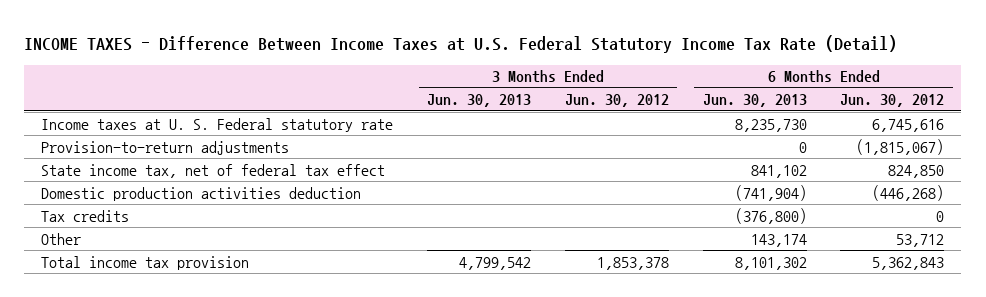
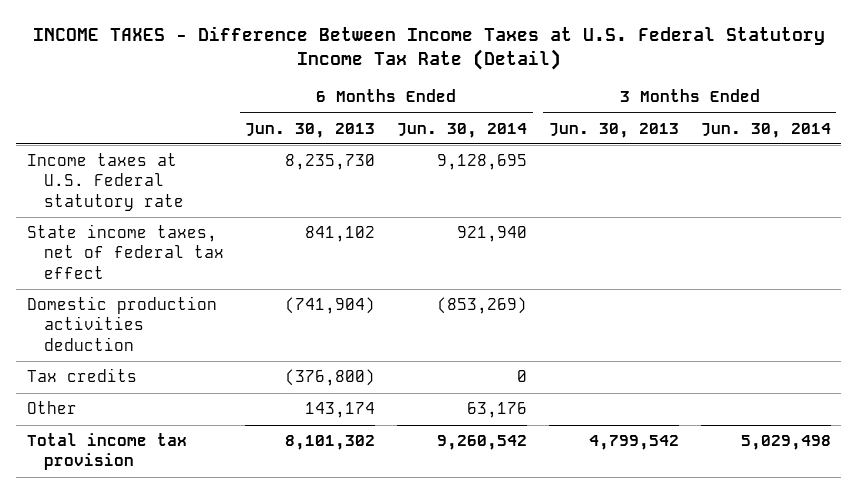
[564,94,669,108] Jun. 30, 2012 -> none
[840,94,945,108] Jun. 30, 2012 -> none
none -> [397,122,528,138] Jun. 30, 2014
none -> [700,122,831,138] Jun. 30, 2014
[41,140,290,155] Provision-to-return adjustments -> none
[41,117,394,132] Income taxes at U. S. Federal statutory rate -> [27,153,184,211] Income taxes at U.S. Federal statutory rate
[41,163,386,178] State income tax, net of federal tax effect -> [27,224,224,279] State income taxes, net of federal tax effect

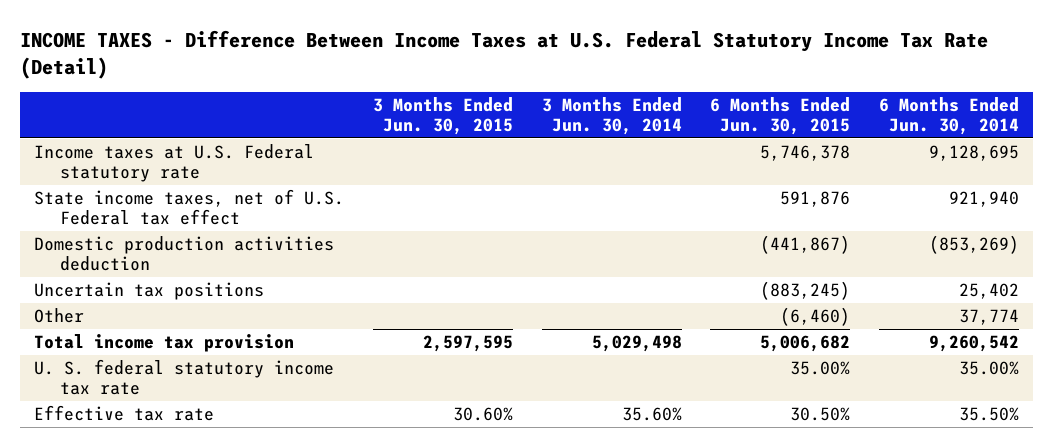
[245,122,376,138] Jun. 30, 2013 -> none
[548,122,679,138] Jun. 30, 2013 -> none
none -> [373,96,514,136] 3 Months Ended Jun. 30, 2015
none -> [710,96,851,136] 6 Months Ended Jun. 30, 2015
[27,224,224,279] State income taxes, net of federal tax effect -> [34,188,345,226] State income taxes, net of U.S. Federal tax effect
[27,368,138,383] Tax credits -> none
none -> [34,281,265,300] Uncertain tax positions
[467,402,528,419] 63,176 -> [959,308,1020,325] 37,774
none -> [34,358,335,396] U. S. federal statutory income tax rate
none -> [34,404,215,421] Effective tax rate

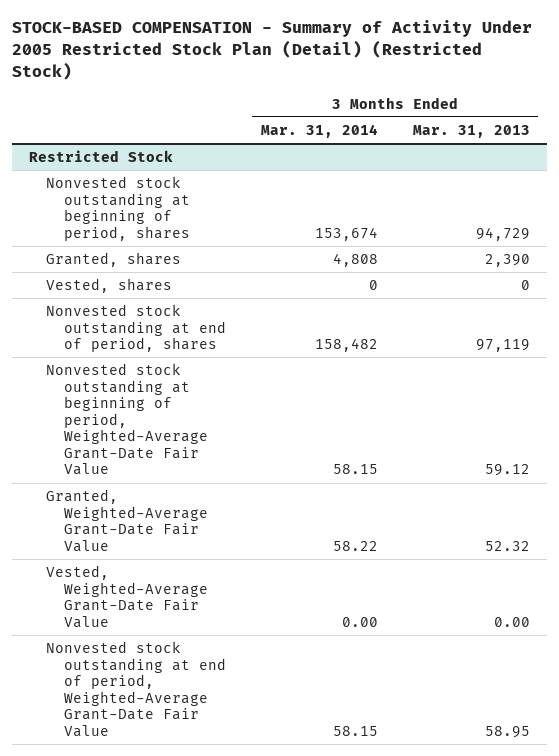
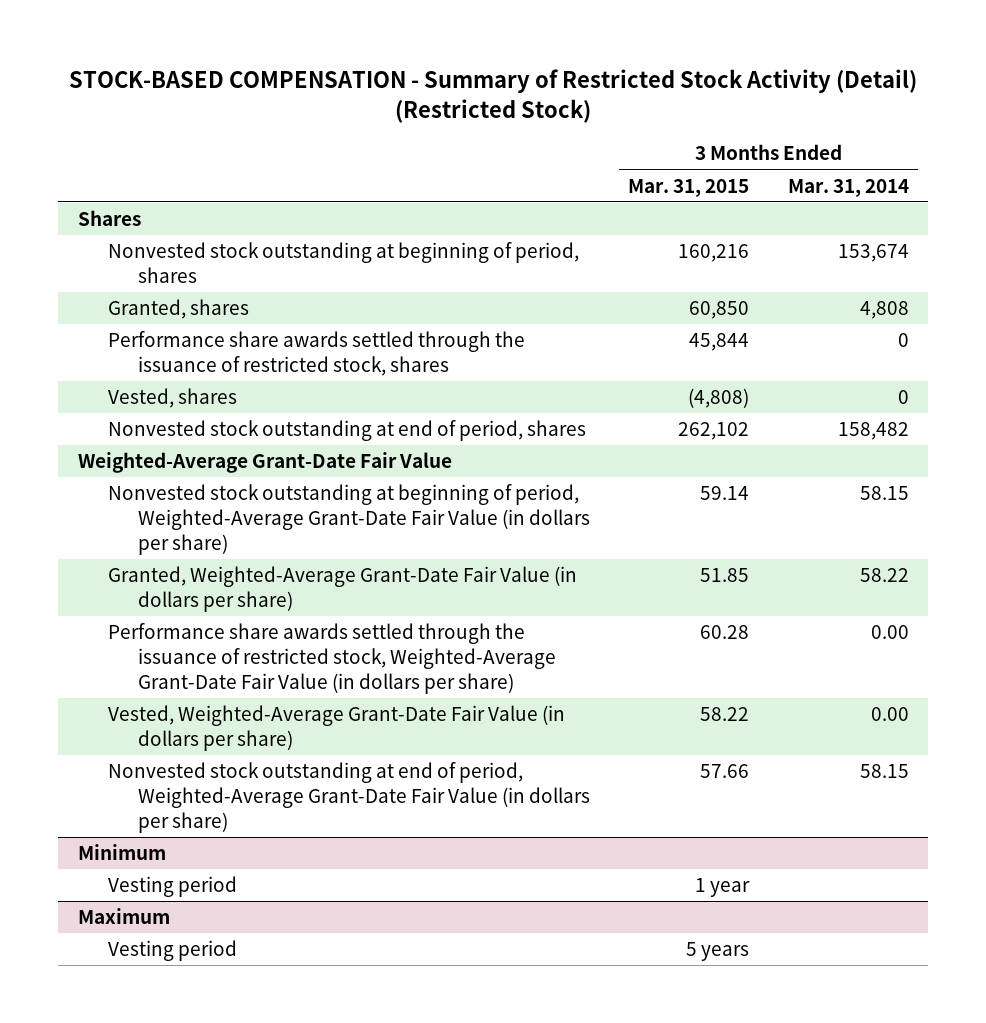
[11,20,532,80] STOCK-BASED COMPENSATION - Summary of Activity Under 2005 Restricted Stock Plan (Detail) (Restricted Stock) -> [69,69,918,123] STOCK-BASED COMPENSATION - Summary of Restricted Stock Activity (Detail) (Restricted Stock)
[412,124,530,138] Mar. 31, 2013 -> none
none -> [628,178,750,197] Mar. 31, 2015
[29,149,174,162] Restricted Stock -> none
none -> [77,210,141,227] Shares
none -> [107,331,525,377] Performance share awards settled through the issuance of restricted stock, shares
none -> [77,452,452,474] Weighted-Average Grant-Date Fair Value
[46,362,208,476] Nonvested stock outstanding at beginning of period, Weighted-Average Grant-Date Fair Value -> [107,484,591,555] Nonvested stock outstanding at beginning of period, Weighted-Average Grant-Date Fair Value (in dollars per share)
[46,488,208,552] Granted, Weighted-Average Grant-Date Fair Value -> [107,566,577,613] Granted, Weighted-Average Grant-Date Fair Value (in dollars per share)
none -> [107,623,557,694] Performance share awards settled through the issuance of restricted stock, Weighted-Average Grant-Date Fair Value (in dollars per share)
[46,564,208,628] Vested, Weighted-Average Grant-Date Fair Value -> [107,705,565,752] Vested, Weighted-Average Grant-Date Fair Value (in dollars per share)
[46,640,226,737] Nonvested stock outstanding at end of period, Weighted-Average Grant-Date Fair Value -> [107,762,591,833] Nonvested stock outstanding at end of period, Weighted-Average Grant-Date Fair Value (in dollars per share)
none -> [77,844,166,861] Minimum
none -> [107,876,237,898] Vesting period
none -> [77,908,170,925] Maximum
none -> [107,940,237,962] Vesting period

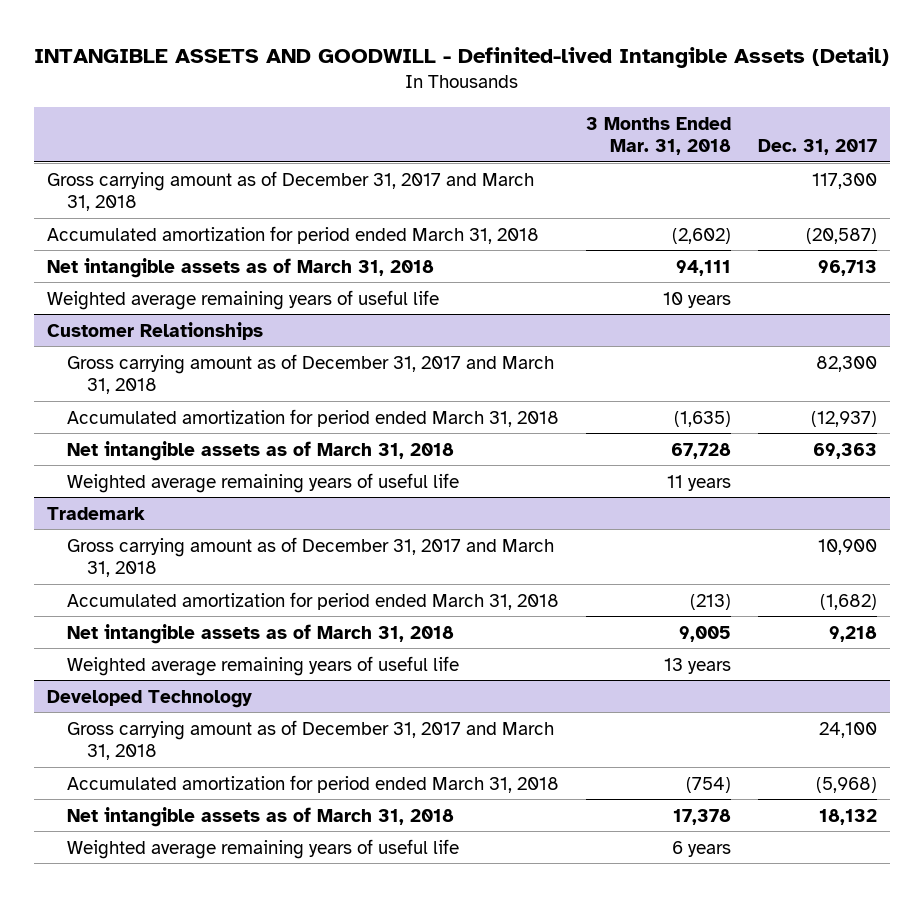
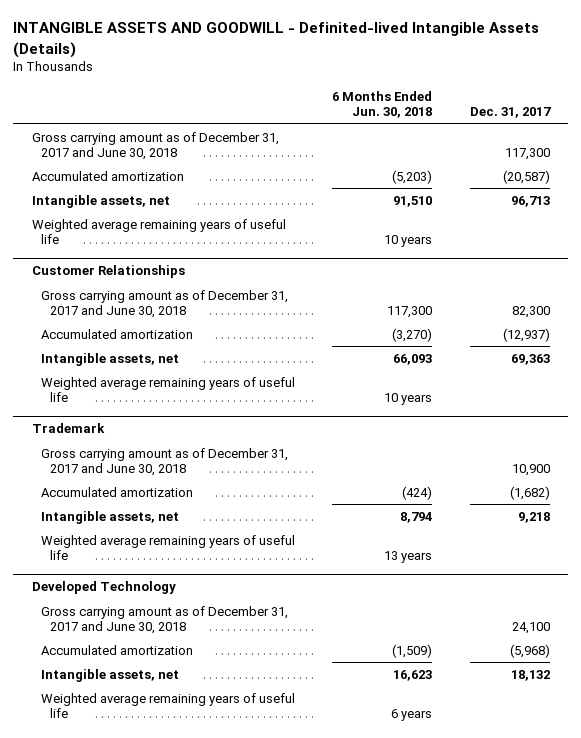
[34,47,890,69] INTANGIBLE ASSETS AND GOODWILL - Definited-lived Intangible Assets (Detail) -> [13,22,540,58] INTANGIBLE ASSETS AND GOODWILL - Definited-lived Intangible Assets (Details)
[586,116,732,156] 3 Months Ended Mar. 31, 2018 -> none
none -> [332,91,433,119] 6 Months Ended Jun. 30, 2018
[47,170,535,211] Gross carrying amount as of December 31, 2017 and March 31, 2018 -> [31,131,279,160] Gross carrying amount as of December 31, 2017 and June 30, 2018
[47,225,540,244] Accumulated amortization for period ended March 31, 2018 -> [31,170,184,181] Accumulated amortization
[47,257,435,278] Net intangible assets as of March 31, 2018 -> [31,194,170,208] Intangible assets, net
[67,353,555,394] Gross carrying amount as of December 31, 2017 and March 31, 2018 -> [41,289,289,318] Gross carrying amount as of December 31, 2017 and June 30, 2018
[67,408,560,427] Accumulated amortization for period ended March 31, 2018 -> [41,328,194,339] Accumulated amortization
[67,440,455,461] Net intangible assets as of March 31, 2018 -> [41,352,180,366] Intangible assets, net
[67,536,555,577] Gross carrying amount as of December 31, 2017 and March 31, 2018 -> [41,447,289,476] Gross carrying amount as of December 31, 2017 and June 30, 2018
[67,591,560,610] Accumulated amortization for period ended March 31, 2018 -> [41,486,194,497] Accumulated amortization
[67,623,455,644] Net intangible assets as of March 31, 2018 -> [41,510,180,524] Intangible assets, net
[67,719,555,760] Gross carrying amount as of December 31, 2017 and March 31, 2018 -> [41,605,289,634] Gross carrying amount as of December 31, 2017 and June 30, 2018
[67,774,560,793] Accumulated amortization for period ended March 31, 2018 -> [41,644,194,655] Accumulated amortization
[67,806,455,827] Net intangible assets as of March 31, 2018 -> [41,668,180,682] Intangible assets, net

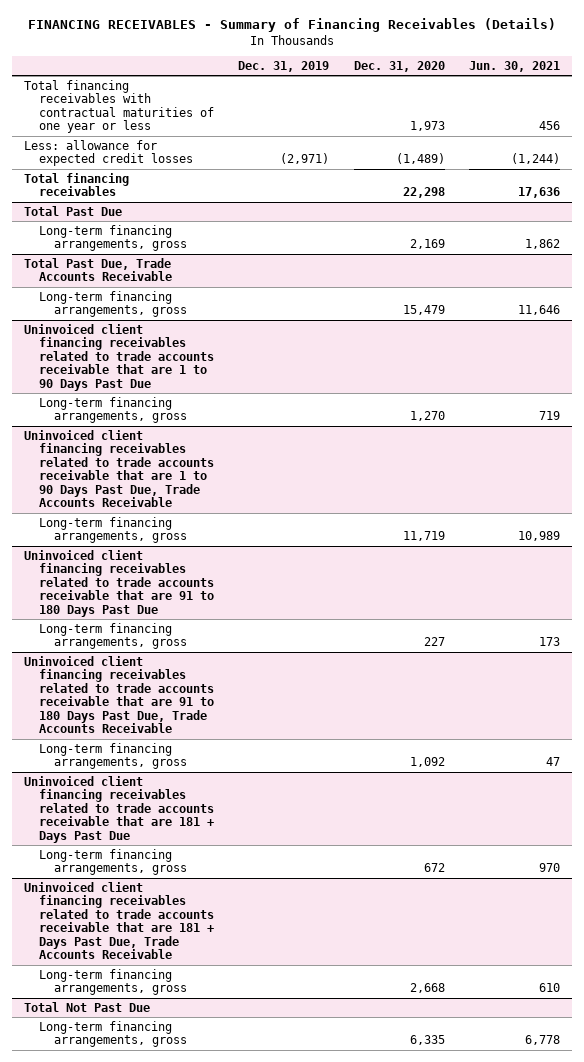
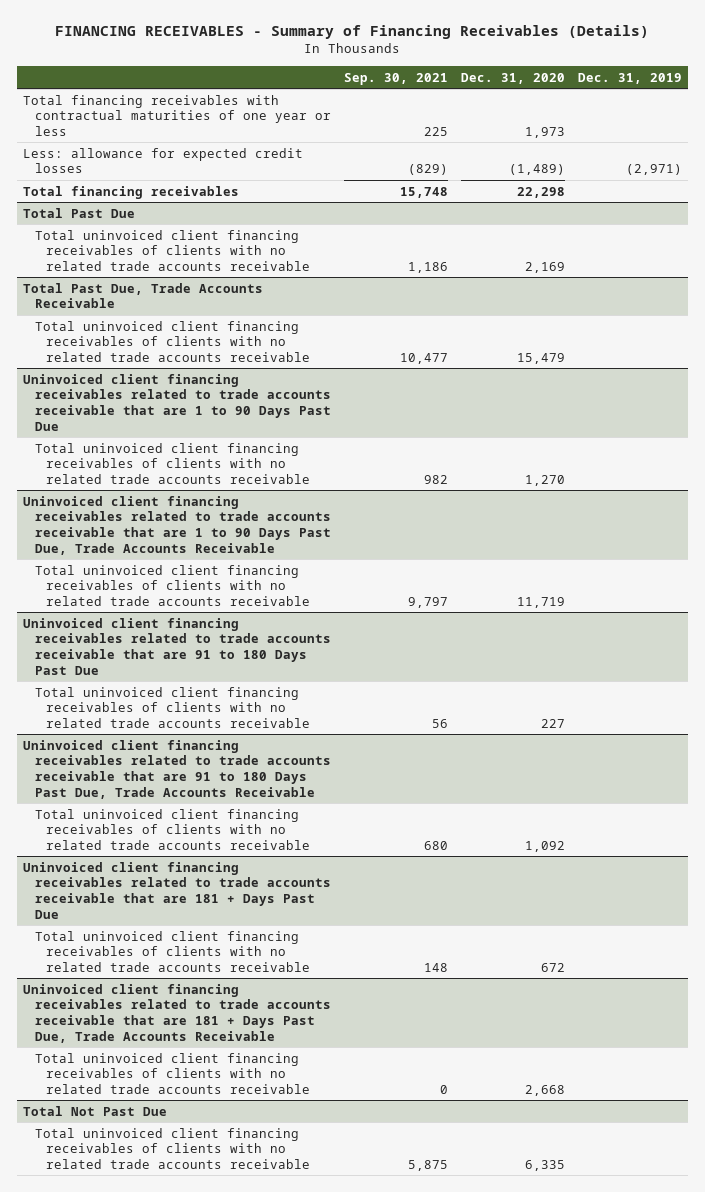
[468,60,560,72] Jun. 30, 2021 -> none
none -> [343,72,448,85] Sep. 30, 2021
[38,224,188,252] Long-term financing arrangements, gross -> [34,229,311,271] Total uninvoiced client financing receivables of clients with no related trade accounts receivable
[38,290,188,318] Long-term financing arrangements, gross -> [34,320,311,362] Total uninvoiced client financing receivables of clients with no related trade accounts receivable
[38,396,188,424] Long-term financing arrangements, gross -> [34,442,311,484] Total uninvoiced client financing receivables of clients with no related trade accounts receivable
[38,516,188,544] Long-term financing arrangements, gross -> [34,564,311,606] Total uninvoiced client financing receivables of clients with no related trade accounts receivable
[38,622,188,650] Long-term financing arrangements, gross -> [34,686,311,728] Total uninvoiced client financing receivables of clients with no related trade accounts receivable
[38,742,188,770] Long-term financing arrangements, gross -> [34,808,311,850] Total uninvoiced client financing receivables of clients with no related trade accounts receivable
[38,848,188,876] Long-term financing arrangements, gross -> [34,930,311,972] Total uninvoiced client financing receivables of clients with no related trade accounts receivable
[38,968,188,996] Long-term financing arrangements, gross -> [34,1052,311,1094] Total uninvoiced client financing receivables of clients with no related trade accounts receivable
[38,1020,188,1048] Long-term financing arrangements, gross -> [34,1127,311,1169] Total uninvoiced client financing receivables of clients with no related trade accounts receivable

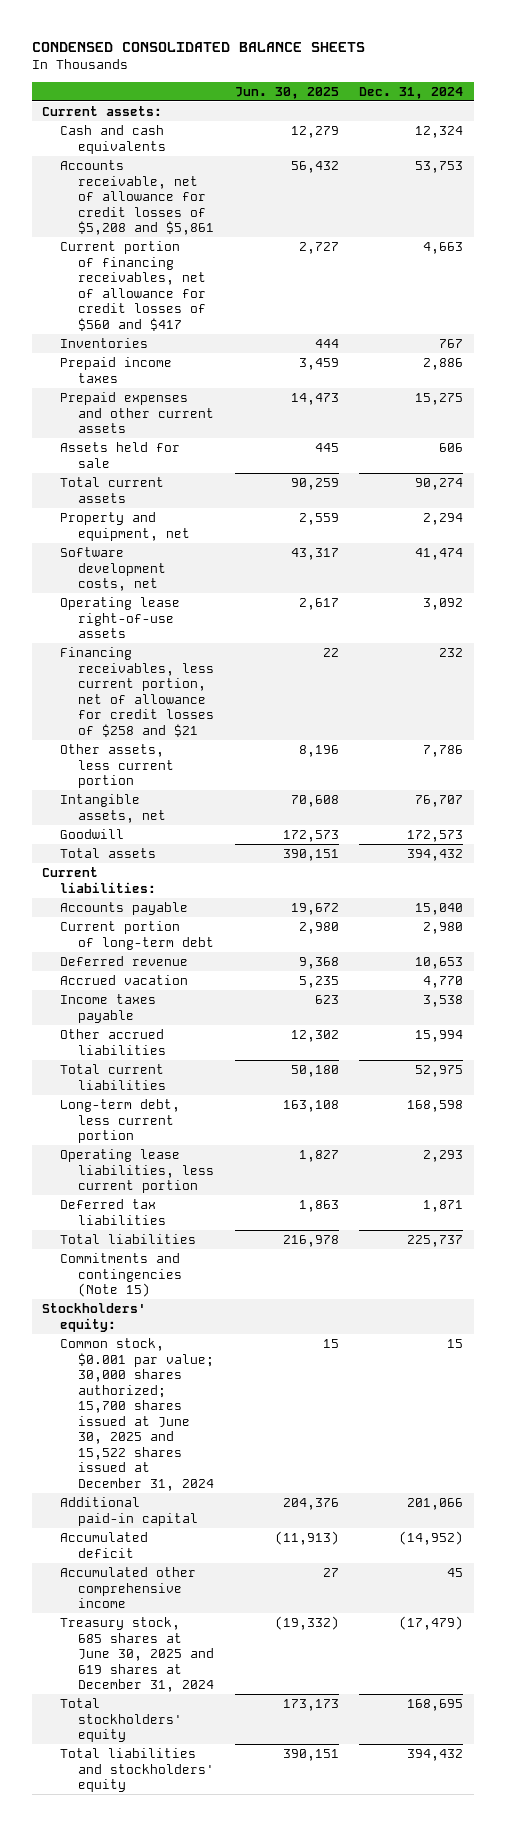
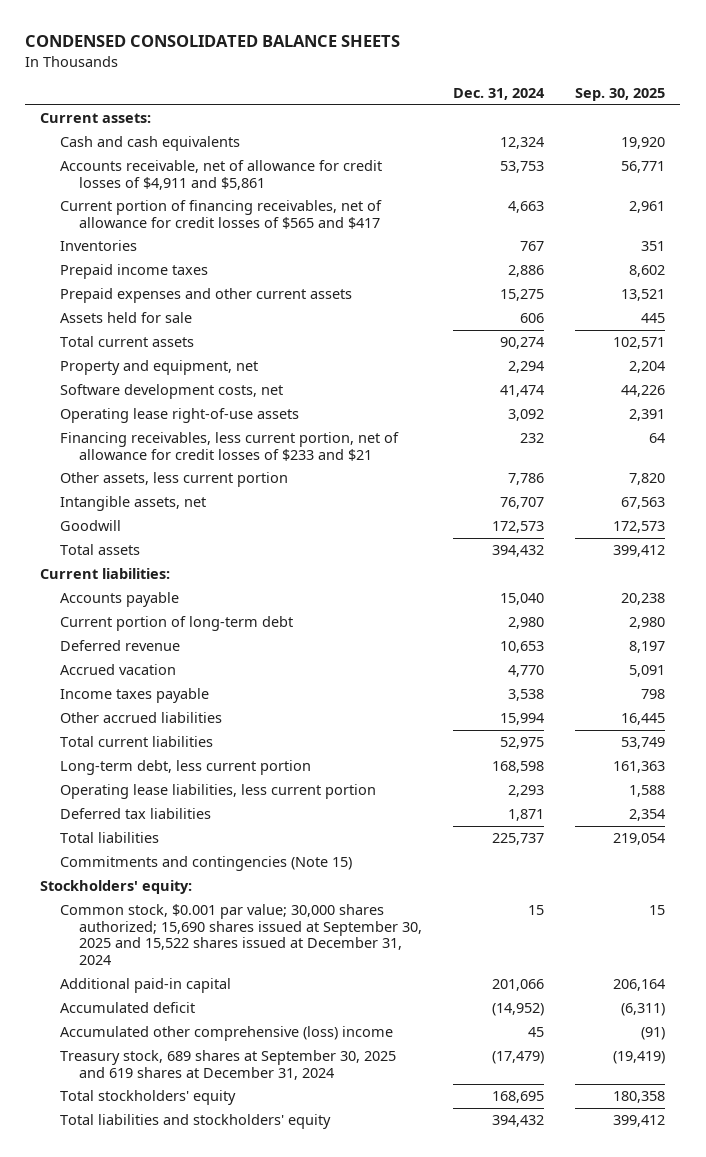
[234,86,339,99] Jun. 30, 2025 -> none
none -> [575,87,666,101] Sep. 30, 2025
[60,159,215,236] Accounts receivable, net of allowance for credit losses of $5,208 and $5,861 -> [59,160,382,190] Accounts receivable, net of allowance for credit losses of $4,911 and $5,861
[60,240,207,331] Current portion of financing receivables, net of allowance for credit losses of $560 and $417 -> [59,200,382,229] Current portion of financing receivables, net of allowance for credit losses of $565 and $417
[60,646,215,737] Financing receivables, less current portion, net of allowance for credit losses of $258 and $21 -> [59,432,399,461] Financing receivables, less current portion, net of allowance for credit losses of $233 and $21
[60,1337,215,1491] Common stock, $0.001 par value; 30,000 shares authorized; 15,700 shares issued at June 30, 2025 and 15,522 shares issued at December 31, 2024 -> [59,904,423,966] Common stock, $0.001 par value; 30,000 shares authorized; 15,690 shares issued at September 30, 2025 and 15,522 shares issued at December 31, 2024
[60,1566,197,1609] Accumulated other comprehensive income -> [59,1026,393,1042] Accumulated other comprehensive (loss) income
[60,1616,215,1693] Treasury stock, 685 shares at June 30, 2025 and 619 shares at December 31, 2024 -> [59,1050,396,1080] Treasury stock, 689 shares at September 30, 2025 and 619 shares at December 31, 2024

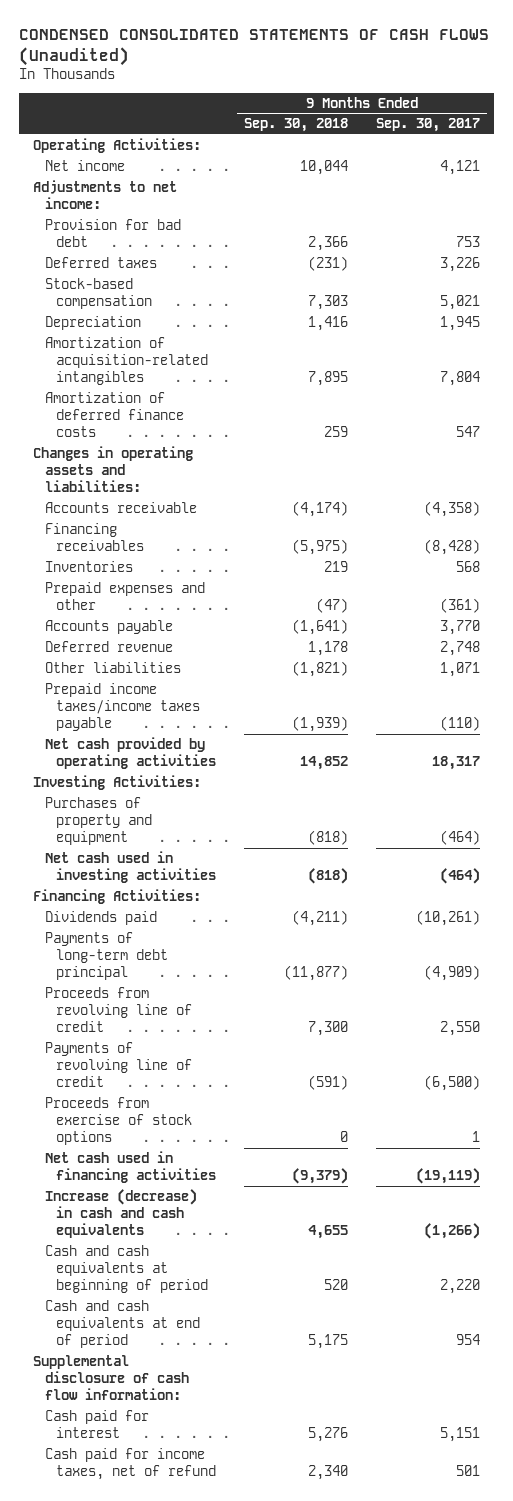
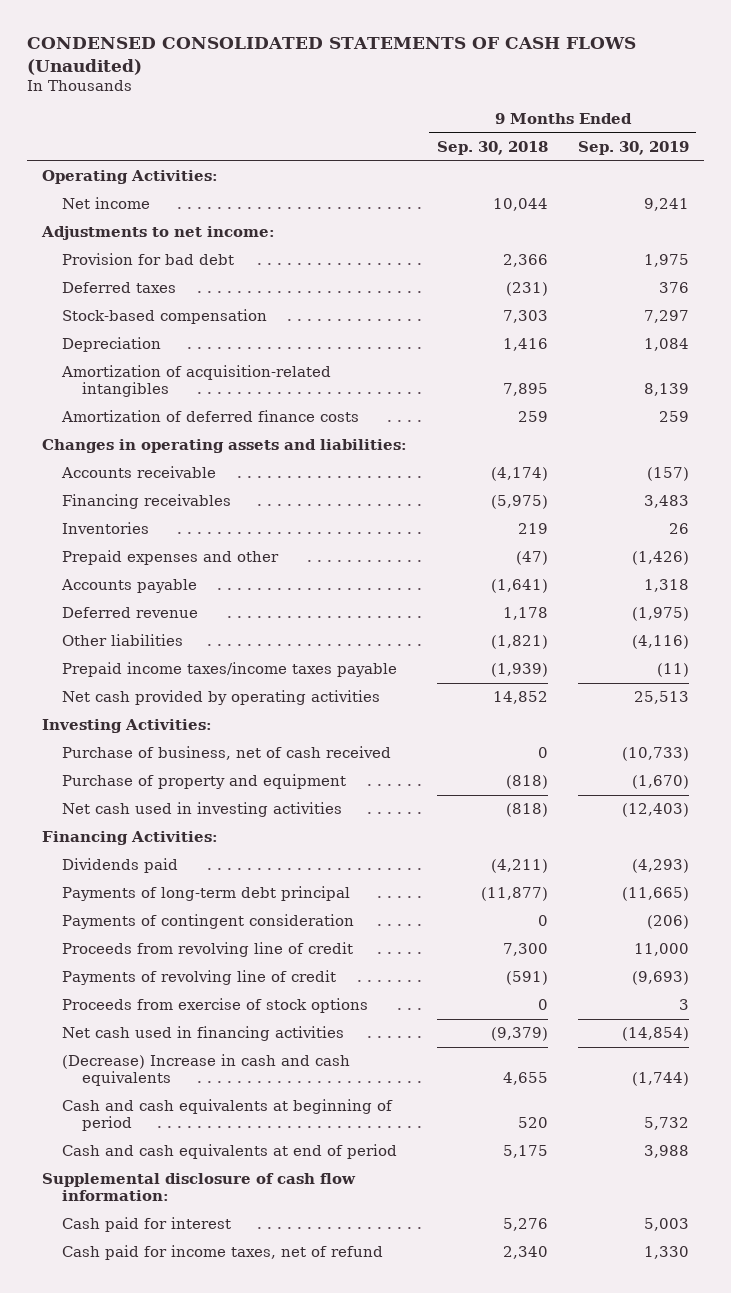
[376,118,481,133] Sep. 30, 2017 -> none
none -> [577,141,689,156] Sep. 30, 2019
none -> [61,746,391,761] Purchase of business, net of cash received
[44,796,153,846] Purchases of property and equipment -> [61,774,346,790] Purchase of property and equipment
none -> [61,914,354,930] Payments of contingent consideration
[44,1188,197,1239] Increase (decrease) in cash and cash equivalents -> [61,1054,350,1087] (Decrease) Increase in cash and cash equivalents

